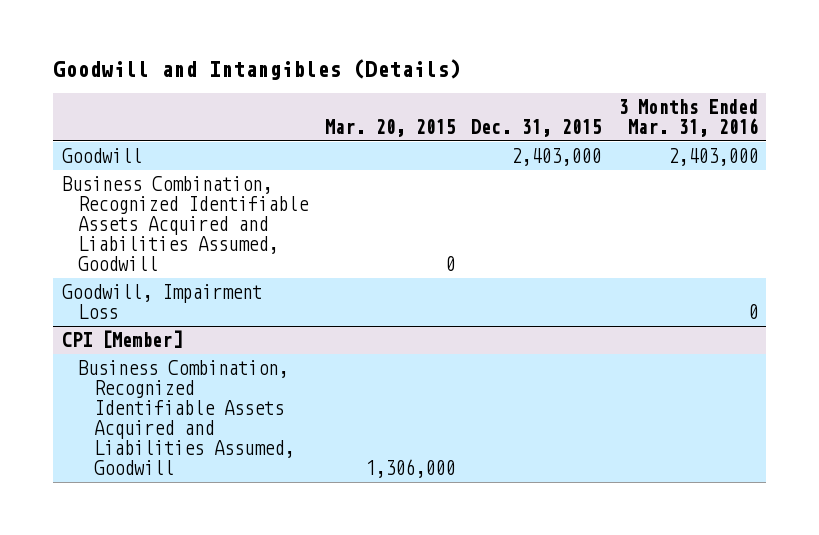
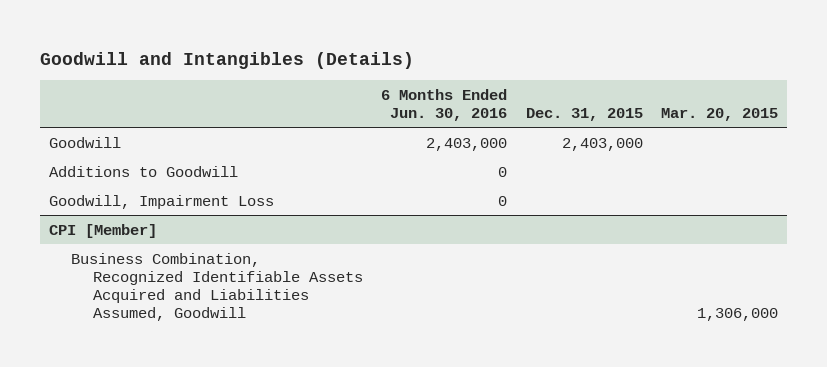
[617,98,758,137] 3 Months Ended Mar. 31, 2016 -> none
none -> [381,88,508,122] 6 Months Ended Jun. 30, 2016
[61,176,310,271] Business Combination, Recognized Identifiable Assets Acquired and Liabilities Assumed, Goodwill -> none
none -> [49,165,239,177] Additions to Goodwill

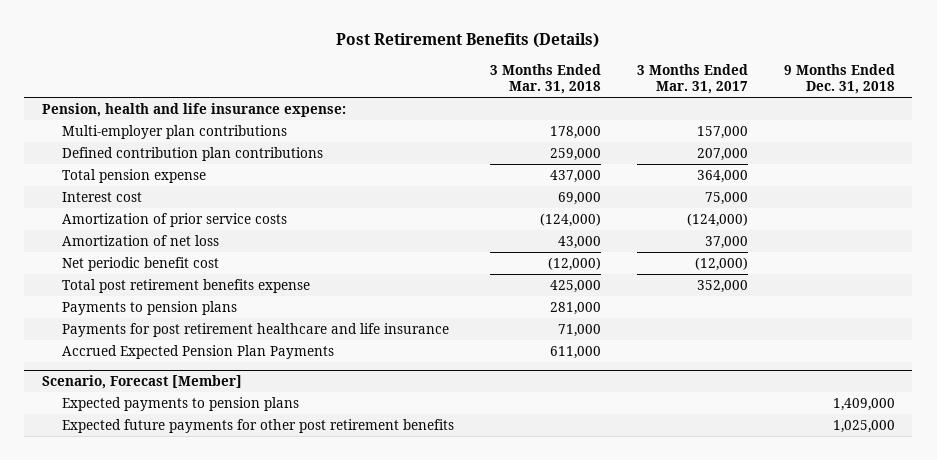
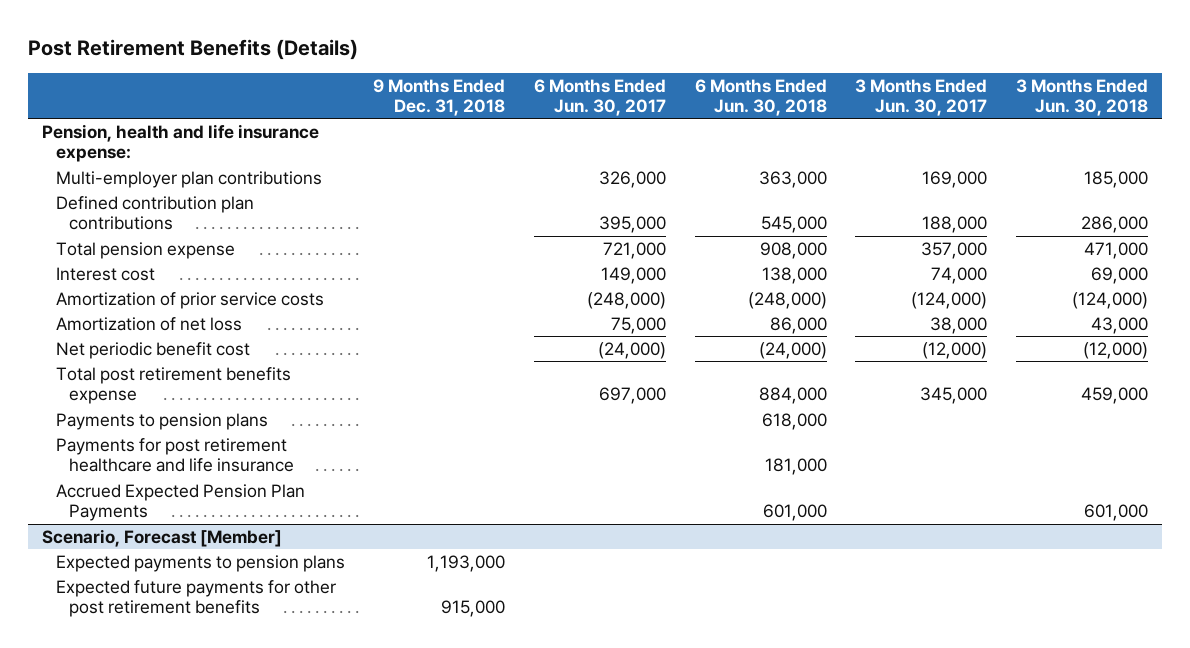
[489,63,601,95] 3 Months Ended Mar. 31, 2018 -> none
[636,63,748,95] 3 Months Ended Mar. 31, 2017 -> none
none -> [533,78,666,117] 6 Months Ended Jun. 30, 2017
none -> [694,78,827,117] 6 Months Ended Jun. 30, 2018
none -> [855,78,988,117] 3 Months Ended Jun. 30, 2017
none -> [1015,78,1148,117] 3 Months Ended Jun. 30, 2018
[832,397,895,411] 1,409,000 -> [427,554,506,572] 1,193,000
[832,419,895,433] 1,025,000 -> [441,600,506,618] 915,000

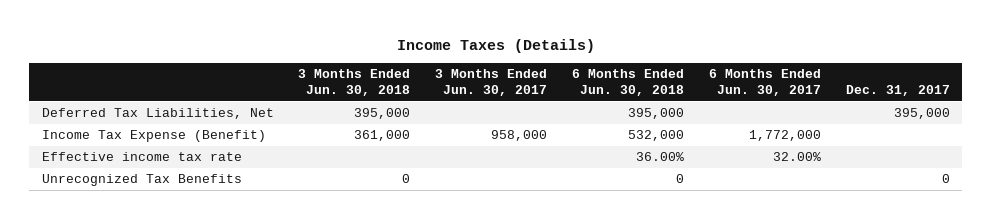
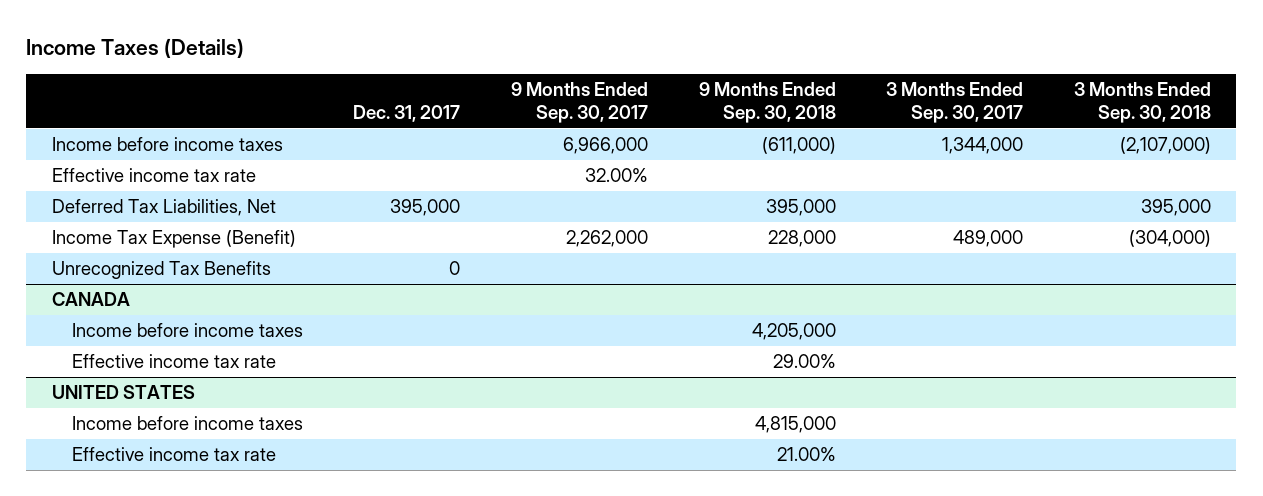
[298,68,411,97] 3 Months Ended Jun. 30, 2018 -> none
[435,68,548,97] 3 Months Ended Jun. 30, 2017 -> none
[572,68,685,97] 6 Months Ended Jun. 30, 2018 -> none
[709,68,822,97] 6 Months Ended Jun. 30, 2017 -> none
none -> [510,82,648,123] 9 Months Ended Sep. 30, 2017
none -> [698,82,836,123] 9 Months Ended Sep. 30, 2018
none -> [886,82,1024,123] 3 Months Ended Sep. 30, 2017
none -> [1073,82,1211,123] 3 Months Ended Sep. 30, 2018
none -> [51,137,283,152] Income before income taxes
[41,152,242,162] Effective income tax rate -> [51,168,256,183] Effective income tax rate
none -> [51,292,130,307] CANADA
none -> [71,323,303,338] Income before income taxes
none -> [71,354,276,369] Effective income tax rate
none -> [51,385,195,400] UNITED STATES
none -> [71,416,303,431] Income before income taxes
none -> [71,447,276,462] Effective income tax rate

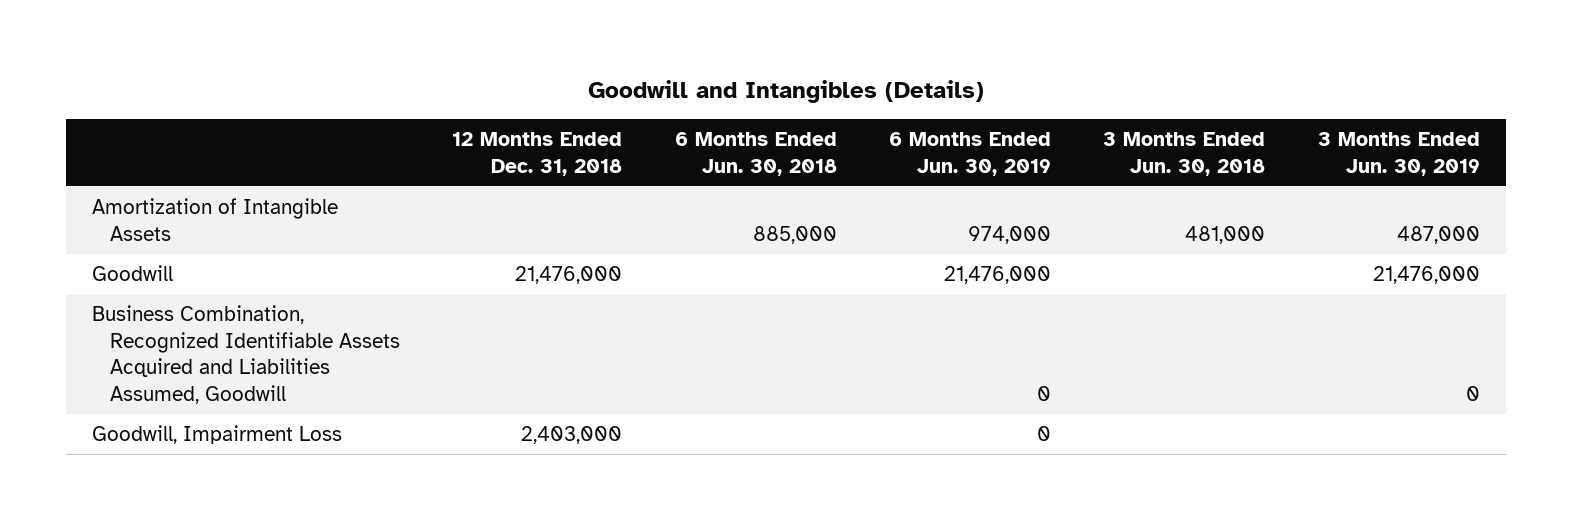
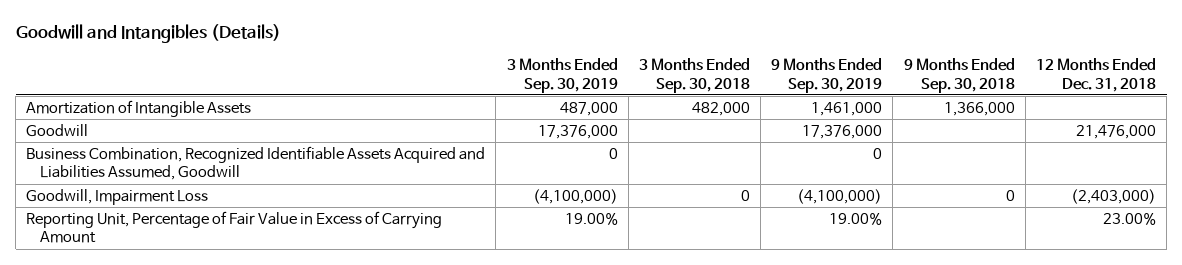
[674,132,837,176] 6 Months Ended Jun. 30, 2018 -> none
[889,132,1052,176] 6 Months Ended Jun. 30, 2019 -> none
[1103,132,1266,176] 3 Months Ended Jun. 30, 2018 -> none
[1317,132,1480,176] 3 Months Ended Jun. 30, 2019 -> none
none -> [506,57,618,93] 3 Months Ended Sep. 30, 2019
none -> [638,57,750,93] 3 Months Ended Sep. 30, 2018
none -> [771,57,883,93] 9 Months Ended Sep. 30, 2019
none -> [903,57,1015,93] 9 Months Ended Sep. 30, 2018
[521,426,623,445] 2,403,000 -> [1071,188,1157,204] (2,403,000)
none -> [26,210,443,244] Reporting Unit, Percentage of Fair Value in Excess of Carrying Amount

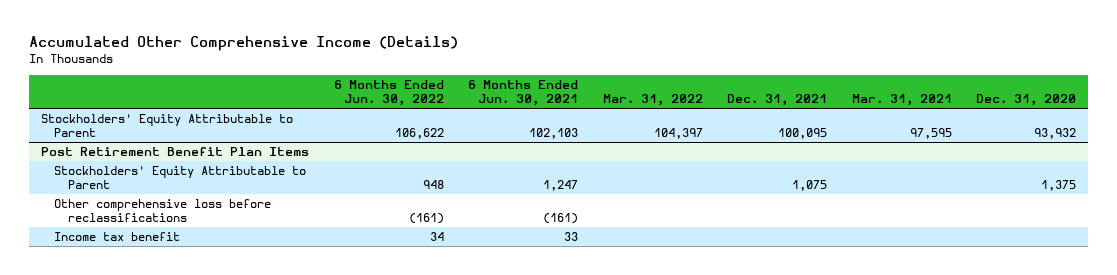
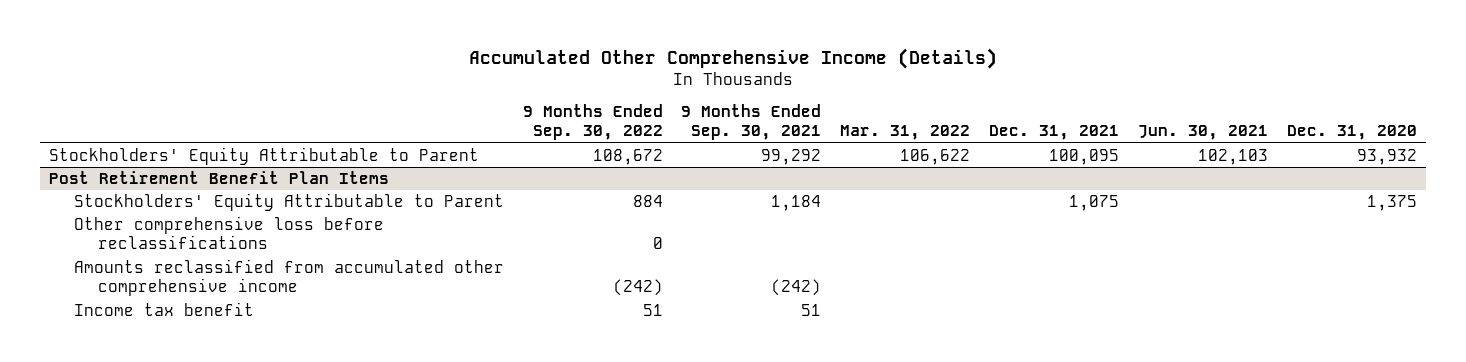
[333,79,444,107] 6 Months Ended Jun. 30, 2022 -> none
[468,79,579,107] 6 Months Ended Jun. 30, 2021 -> none
[851,94,952,107] Mar. 31, 2021 -> none
none -> [522,104,663,141] 9 Months Ended Sep. 30, 2022
none -> [681,104,822,141] 9 Months Ended Sep. 30, 2021
none -> [1137,125,1268,141] Jun. 30, 2021
[653,128,703,140] 104,397 -> [900,149,971,166] 106,622
none -> [73,259,504,297] Amounts reclassified from accumulated other comprehensive income

